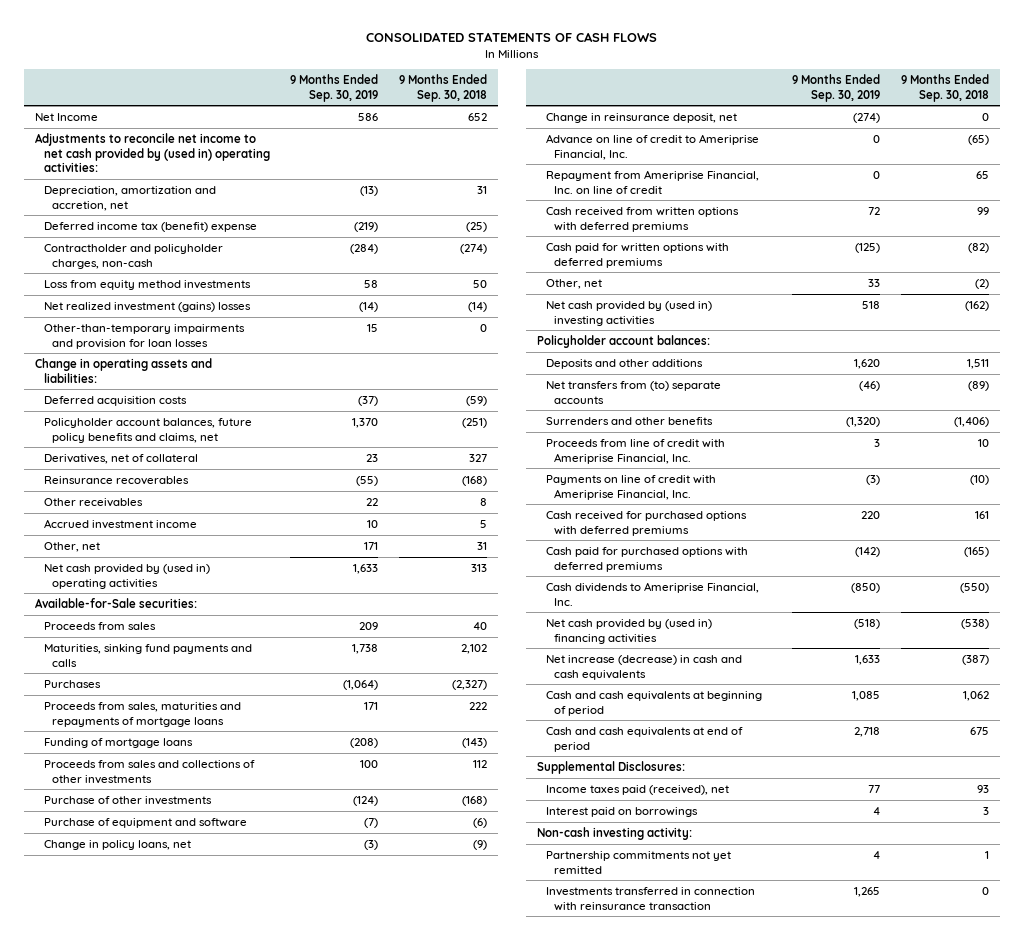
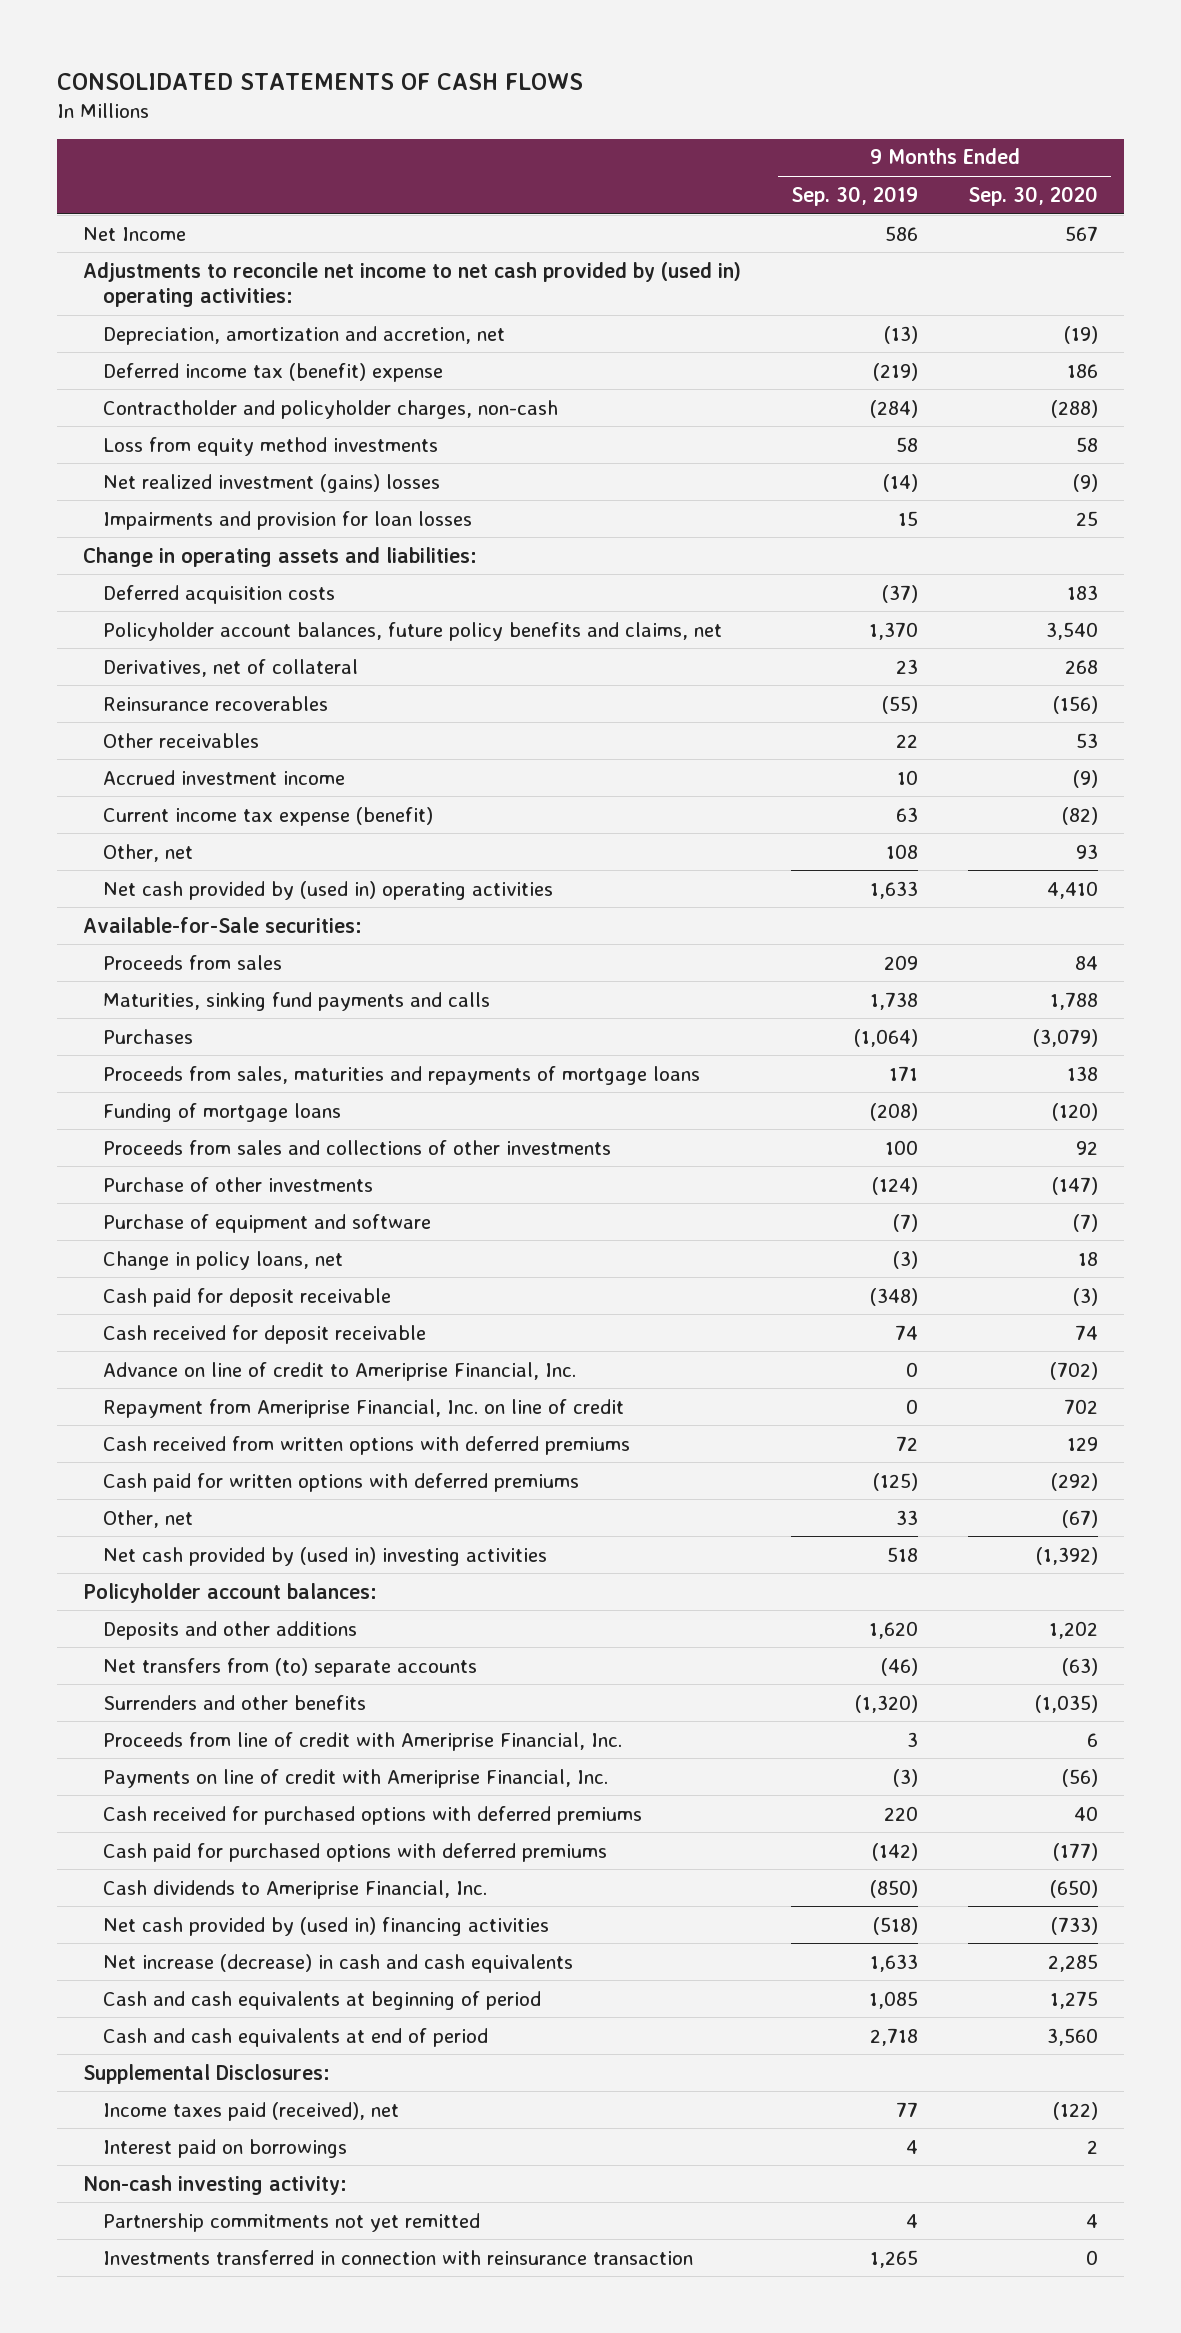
[399,73,488,102] 9 Months Ended Sep. 30, 2018 -> none
none -> [968,185,1099,206] Sep. 30, 2020
[43,323,245,349] Other-than-temporary impairments and provision for loan losses -> [102,510,472,530] Impairments and provision for loan losses
none -> [102,806,433,826] Current income tax expense (benefit)
[364,541,379,550] 171 -> [885,843,918,859] 108
[545,112,737,123] Change in reinsurance deposit, net -> none
none -> [102,1287,391,1307] Cash paid for deposit receivable
none -> [102,1324,426,1344] Cash received for deposit receivable

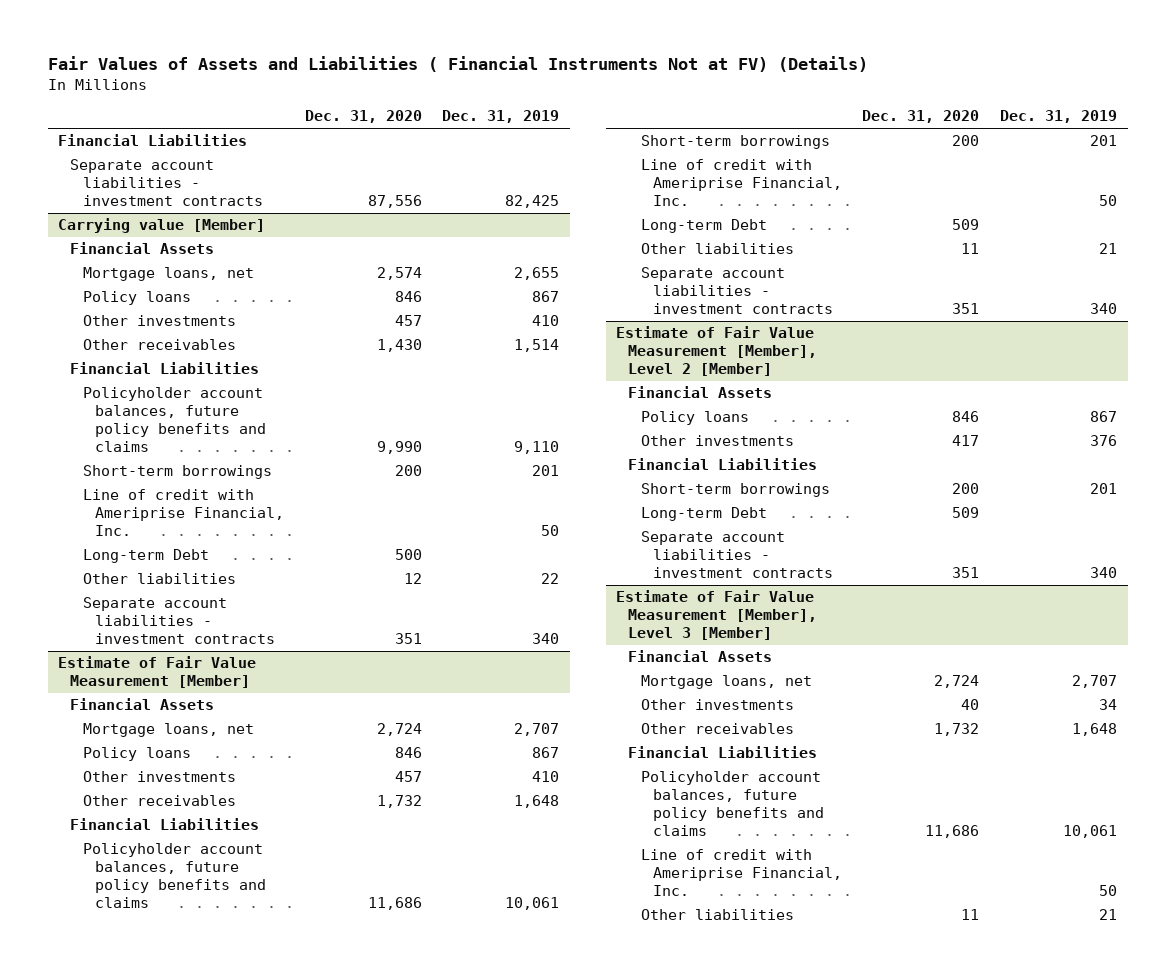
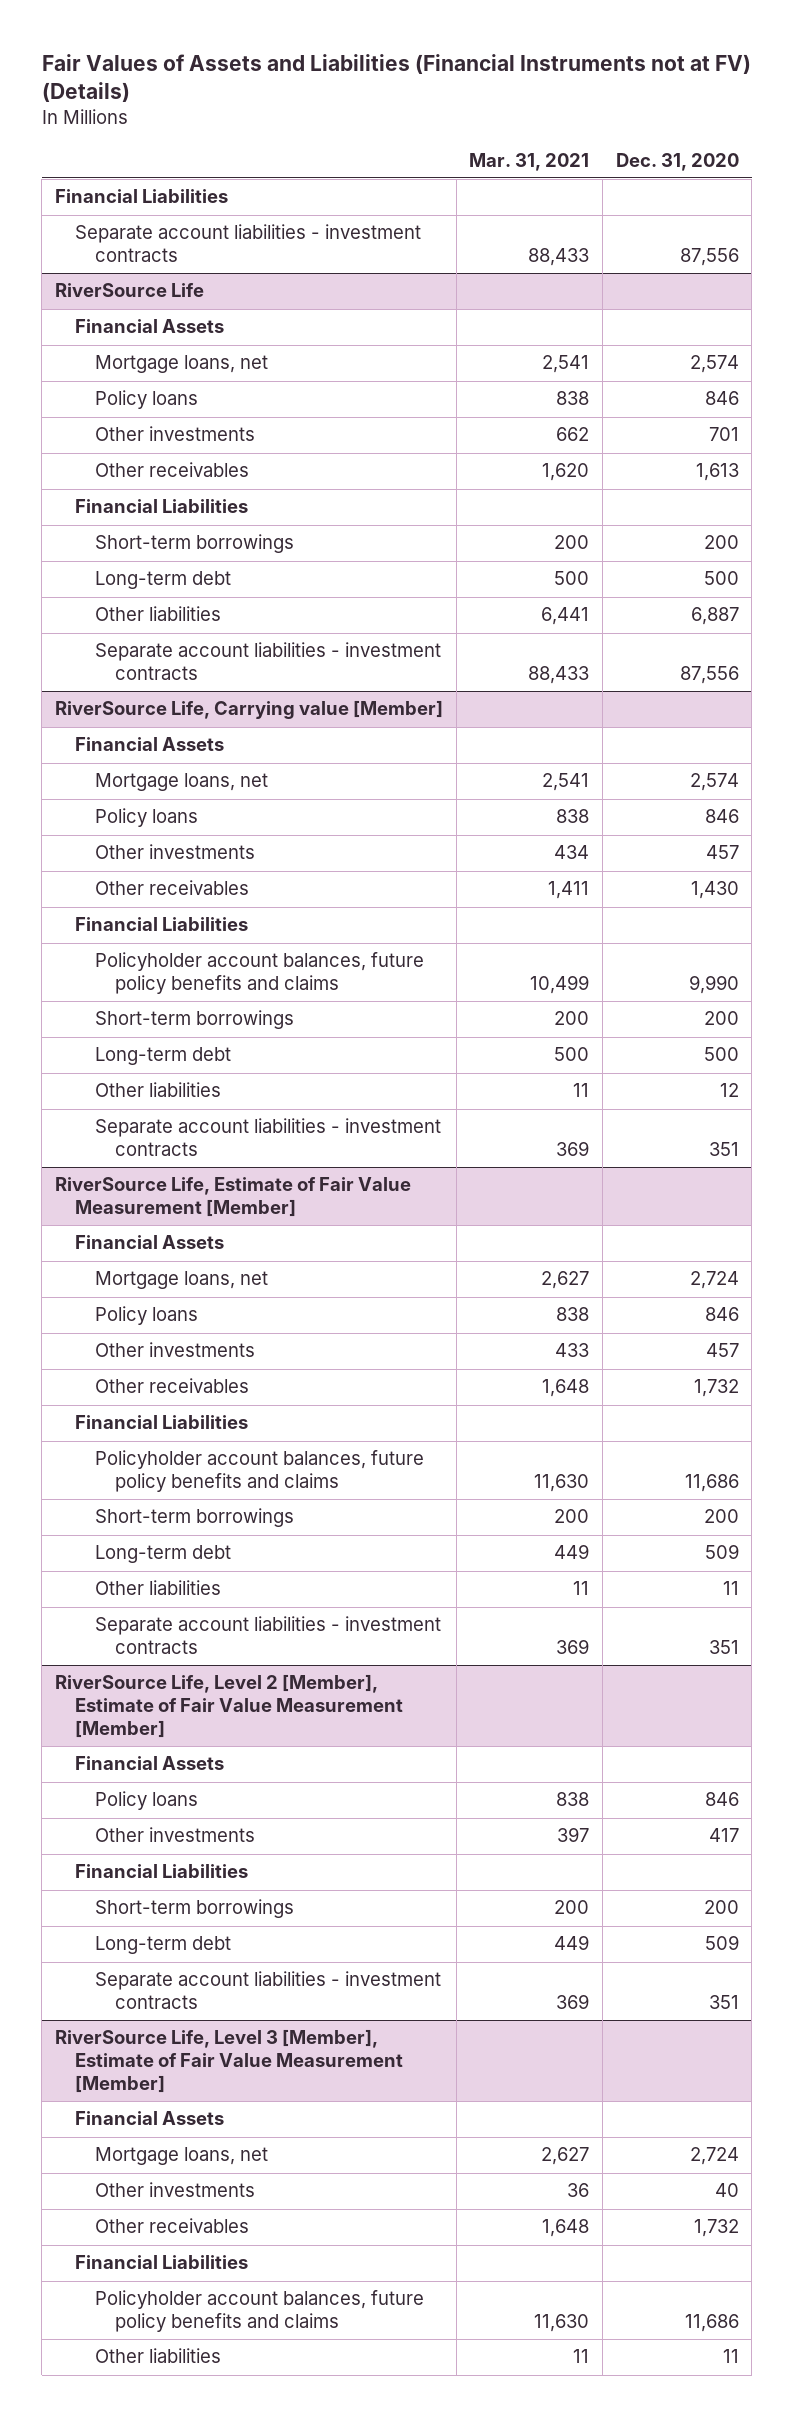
[47,56,868,73] Fair Values of Assets and Liabilities ( Financial Instruments Not at FV) (Details) -> [41,53,751,103] Fair Values of Assets and Liabilities (Financial Instruments not at FV) (Details)
[442,110,560,124] Dec. 31, 2019 -> none
none -> [469,152,590,171] Mar. 31, 2021
[58,218,266,234] Carrying value [Member] -> none
none -> [55,283,205,298] RiverSource Life
none -> [94,426,255,442] Other investments
none -> [94,462,249,478] Other receivables
none -> [74,499,248,514] Financial Liabilities
none -> [94,534,294,554] Short-term borrowings
none -> [94,571,231,590] Long-term debt
none -> [94,606,221,622] Other liabilities
none -> [94,642,441,681] Separate account liabilities - investment contracts
none -> [55,700,444,720] RiverSource Life, Carrying value [Member]
none -> [74,737,224,752] Financial Assets
none -> [94,773,268,792] Mortgage loans, net
none -> [94,808,198,828] Policy loans
[82,489,284,537] Line of credit with Ameriprise Financial, Inc. -> none
[82,549,209,564] Long-term Debt -> [94,1047,231,1066] Long-term debt
[58,656,257,689] Estimate of Fair Value Measurement [Member] -> [55,1177,412,1218] RiverSource Life, Estimate of Fair Value Measurement [Member]
[640,159,842,207] Line of credit with Ameriprise Financial, Inc. -> none
[640,219,767,234] Long-term Debt -> [94,1545,231,1564] Long-term debt
[616,326,818,377] Estimate of Fair Value Measurement [Member], Level 2 [Member] -> [55,1674,403,1738] RiverSource Life, Level 2 [Member], Estimate of Fair Value Measurement [Member]
[640,507,767,522] Long-term Debt -> [94,1936,231,1955] Long-term debt
[616,590,818,641] Estimate of Fair Value Measurement [Member], Level 3 [Member] -> [55,2029,403,2093] RiverSource Life, Level 3 [Member], Estimate of Fair Value Measurement [Member]
[640,849,842,897] Line of credit with Ameriprise Financial, Inc. -> none

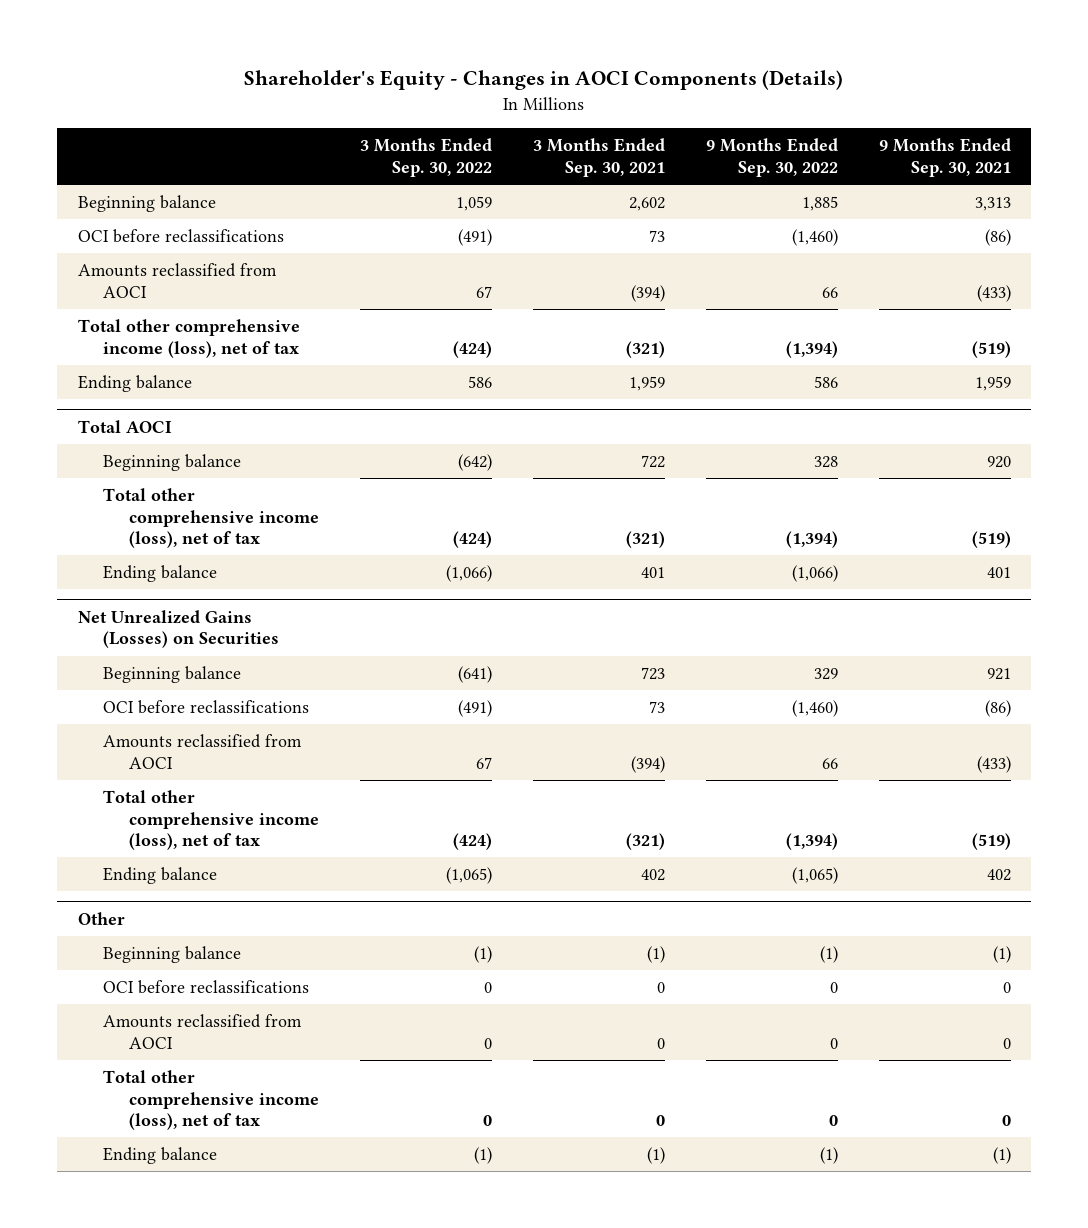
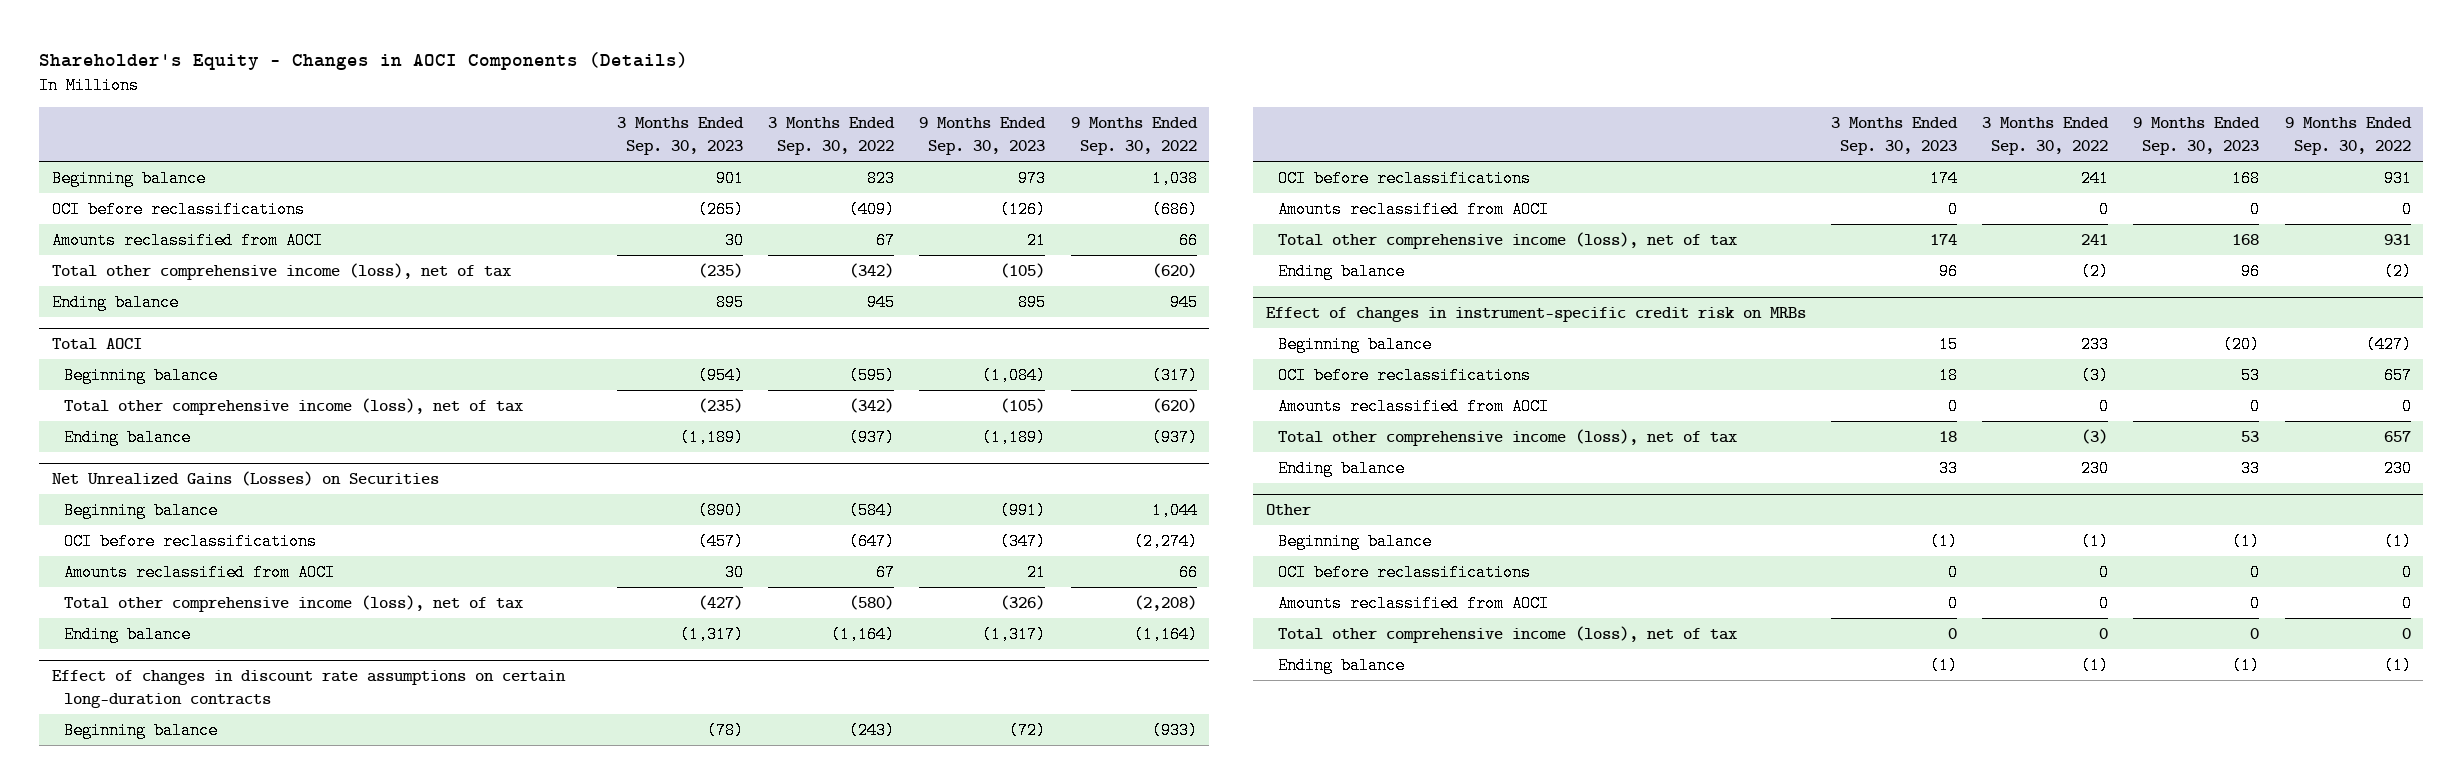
[532,138,665,177] 3 Months Ended Sep. 30, 2021 -> none
[878,138,1011,177] 9 Months Ended Sep. 30, 2021 -> none
none -> [616,117,744,155] 3 Months Ended Sep. 30, 2023
none -> [919,117,1047,155] 9 Months Ended Sep. 30, 2023
[455,196,492,212] 1,059 -> [867,169,896,187] 823
[801,196,838,212] 1,885 -> [1151,169,1198,187] 1,038
[457,229,492,247] (491) -> [849,200,896,218] (409)
[791,229,838,247] (1,460) -> [1151,200,1198,218] (686)
[452,340,492,358] (424) -> [849,262,895,278] (342)
[785,340,838,358] (1,394) -> [1151,262,1197,278] (620)
[467,376,492,389] 586 -> [867,293,896,311] 945
[813,376,838,389] 586 -> [1169,293,1198,311] 945
[457,454,492,472] (642) -> [849,366,896,384] (595)
[813,456,838,469] 328 -> [1151,366,1198,384] (317)
[452,531,492,549] (424) -> [849,397,895,413] (342)
[785,531,838,549] (1,394) -> [1151,397,1197,413] (620)
[445,565,492,583] (1,066) -> [849,428,896,446] (937)
[791,565,838,583] (1,066) -> [1151,428,1198,446] (937)
[457,666,492,684] (641) -> [849,501,896,519] (584)
[813,668,838,681] 329 -> [1151,501,1198,519] 1,044
[457,700,492,718] (491) -> [849,532,896,550] (647)
[791,700,838,718] (1,460) -> [1133,532,1198,550] (2,274)
[452,833,492,851] (424) -> [849,594,895,610] (580)
[785,833,838,851] (1,394) -> [1133,594,1197,611] (2,208)
[445,867,492,885] (1,065) -> [831,625,896,643] (1,164)
[791,867,838,885] (1,065) -> [1133,625,1198,643] (1,164)
none -> [51,670,566,708] Effect of changes in discount rate assumptions on certain long-duration contracts
none -> [64,721,219,739] Beginning balance
none -> [1278,169,1532,187] OCI before reclassifications
none -> [1278,200,1550,218] Amounts reclassified from AOCI
none -> [1278,231,1738,249] Total other comprehensive income (loss), net of tax
none -> [1278,262,1406,280] Ending balance
none -> [1265,307,1806,323] Effect of changes in instrument-specific credit risk on MRBs
none -> [1278,335,1433,353] Beginning balance
none -> [1278,366,1532,384] OCI before reclassifications
none -> [1278,397,1550,415] Amounts reclassified from AOCI
none -> [1278,428,1738,446] Total other comprehensive income (loss), net of tax
none -> [1278,459,1406,477] Ending balance

